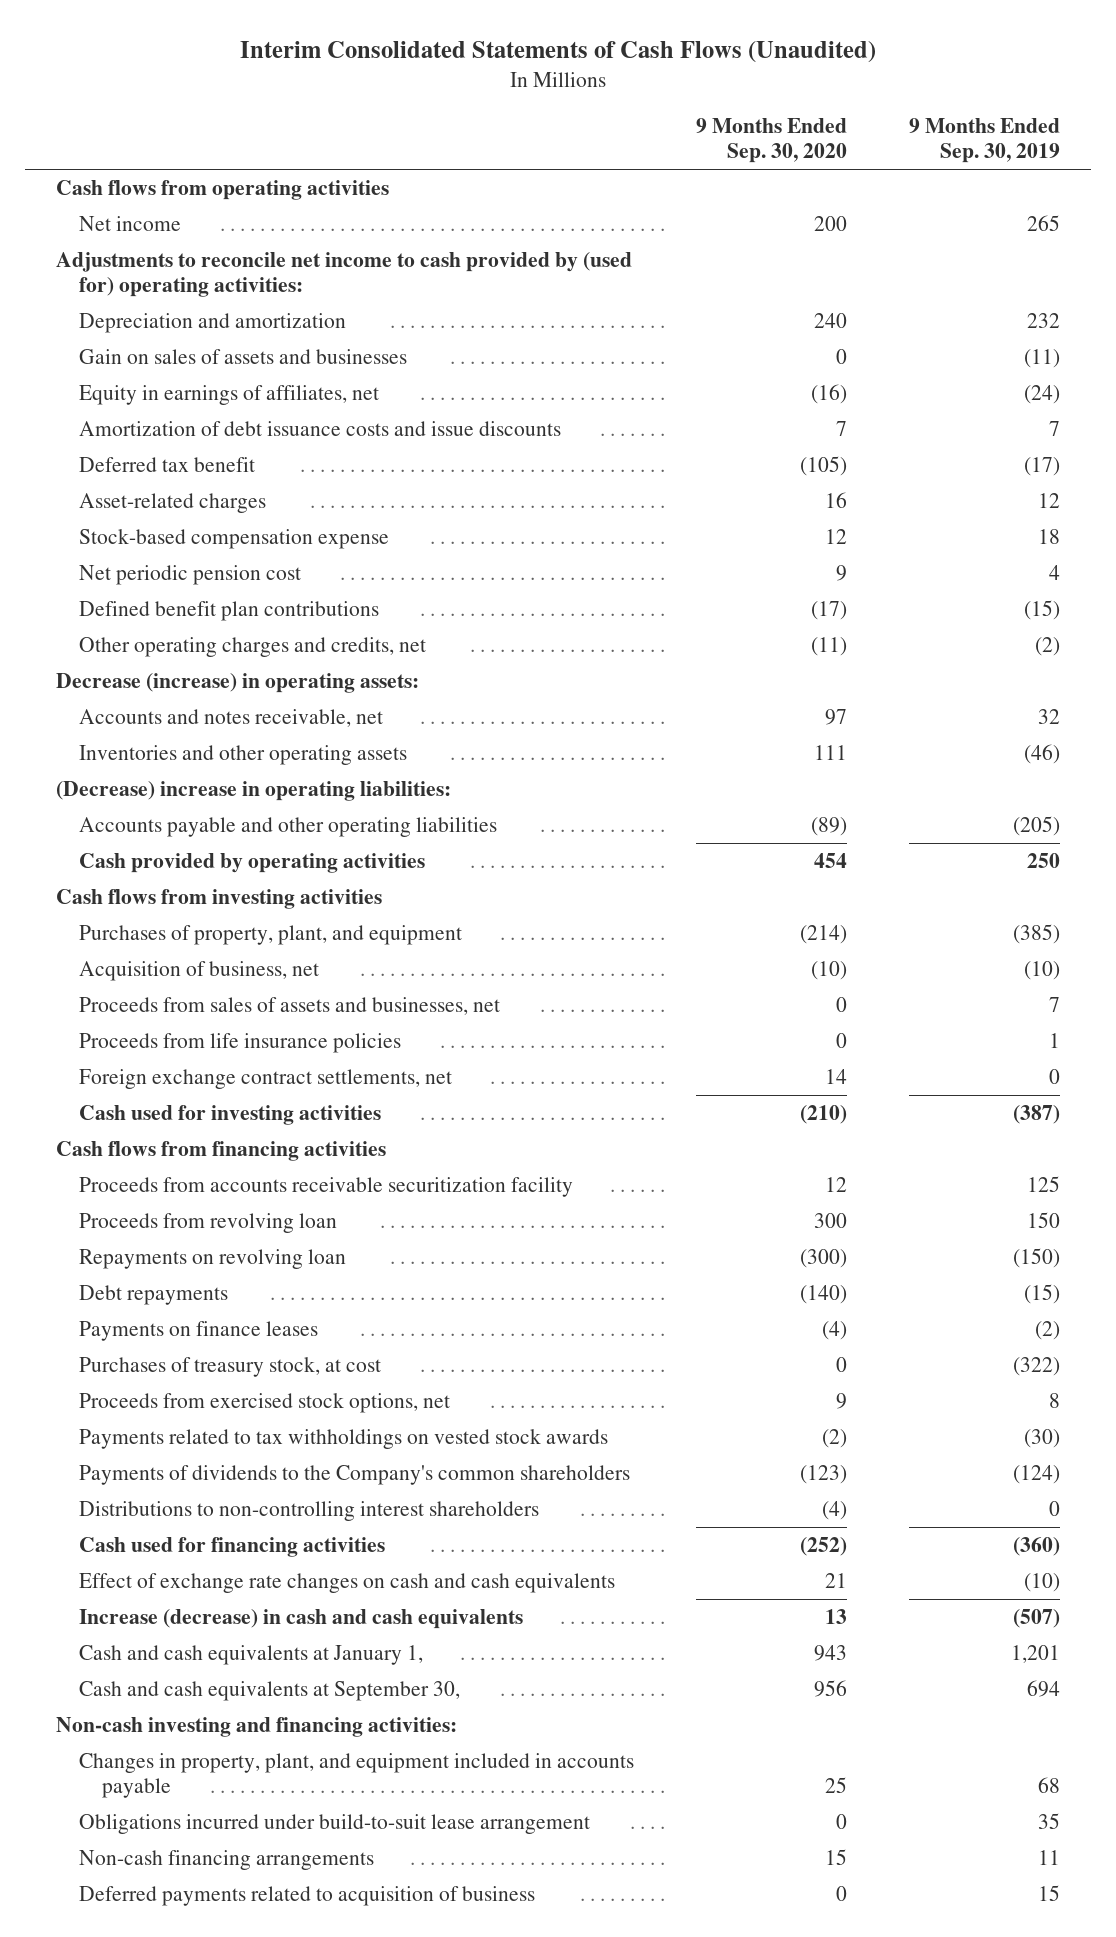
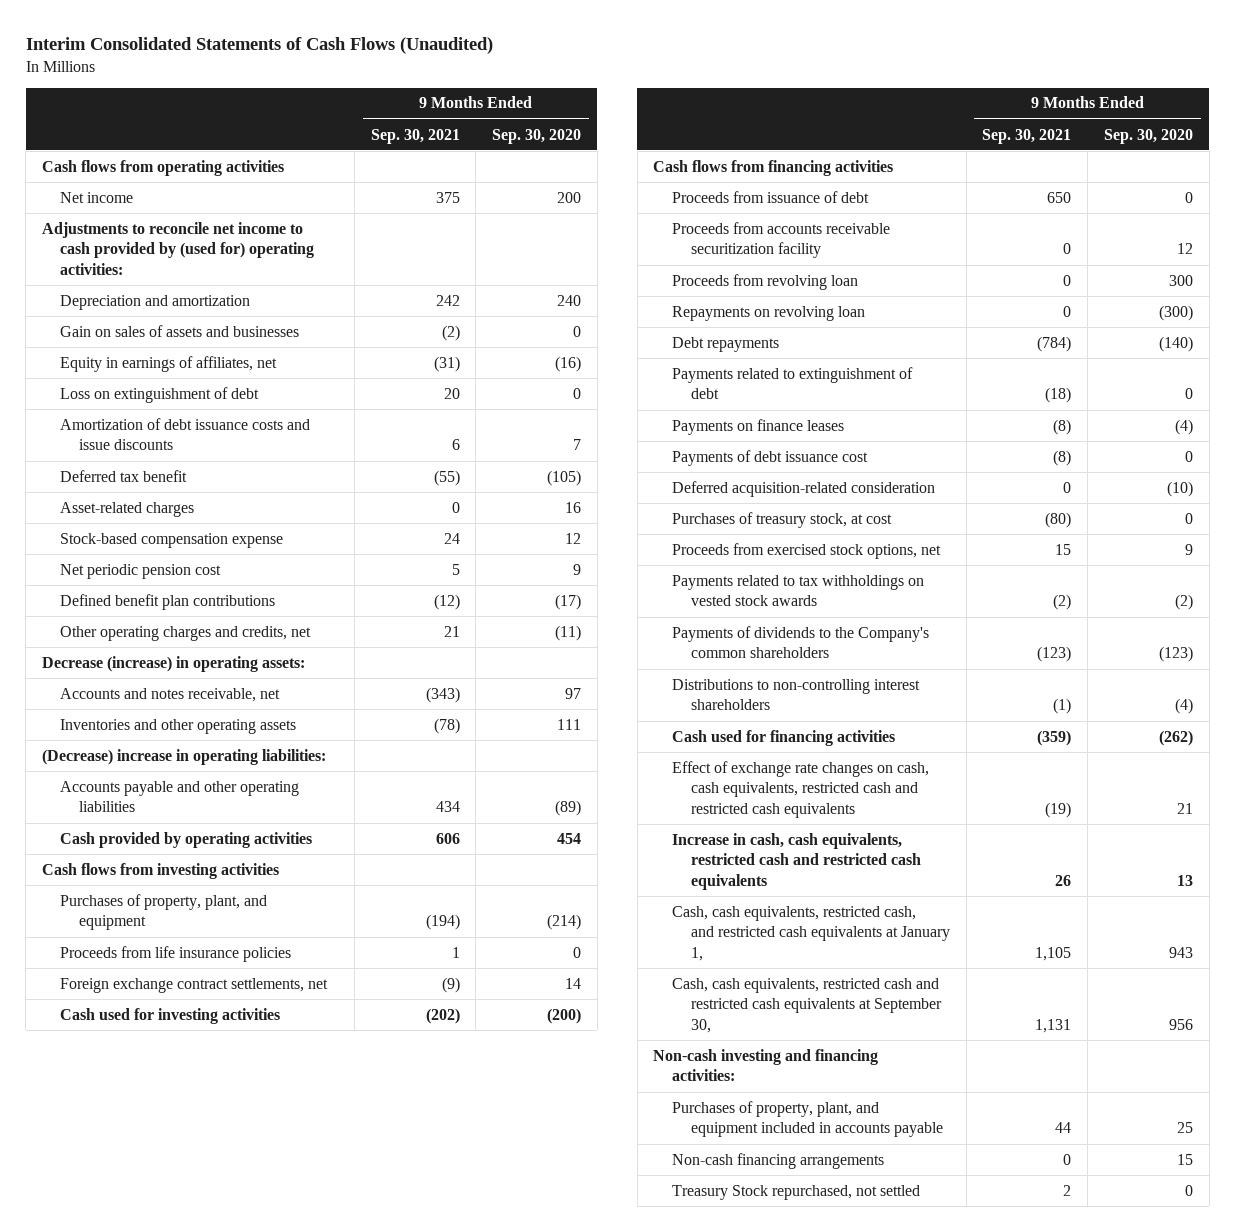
[908,118,1060,164] 9 Months Ended Sep. 30, 2019 -> none
none -> [370,128,460,144] Sep. 30, 2021
none -> [60,386,260,403] Loss on extinguishment of debt
[78,960,319,981] Acquisition of business, net -> none
[78,996,500,1015] Proceeds from sales of assets and businesses, net -> none
[799,1104,847,1124] (210) -> [547,1007,582,1024] (200)
none -> [672,190,870,203] Proceeds from issuance of debt
none -> [672,366,914,400] Payments related to extinguishment of debt
none -> [672,449,869,466] Payments of debt issuance cost
none -> [672,480,936,497] Deferred acquisition-related consideration
[799,1536,847,1556] (252) -> [1158,729,1193,746] (262)
[78,1572,615,1593] Effect of exchange rate changes on cash and cash equivalents -> [672,760,930,818] Effect of exchange rate changes on cash, cash equivalents, restricted cash and restricted cash equivalents
[78,1608,523,1629] Increase (decrease) in cash and cash equivalents -> [672,832,921,890] Increase in cash, cash equivalents, restricted cash and restricted cash equivalents
[78,1644,423,1665] Cash and cash equivalents at January 1, -> [672,905,950,961] Cash, cash equivalents, restricted cash, and restricted cash equivalents at January 1,
[78,1680,460,1701] Cash and cash equivalents at September 30, -> [672,977,942,1033] Cash, cash equivalents, restricted cash and restricted cash equivalents at September 30,
[78,1813,590,1834] Obligations incurred under build-to-suit lease arrangement -> none
[78,1752,634,1799] Changes in property, plant, and equipment included in accounts payable -> [672,1100,943,1138] Purchases of property, plant, and equipment included in accounts payable
[78,1885,535,1906] Deferred payments related to acquisition of business -> none
none -> [672,1184,921,1200] Treasury Stock repurchased, not settled

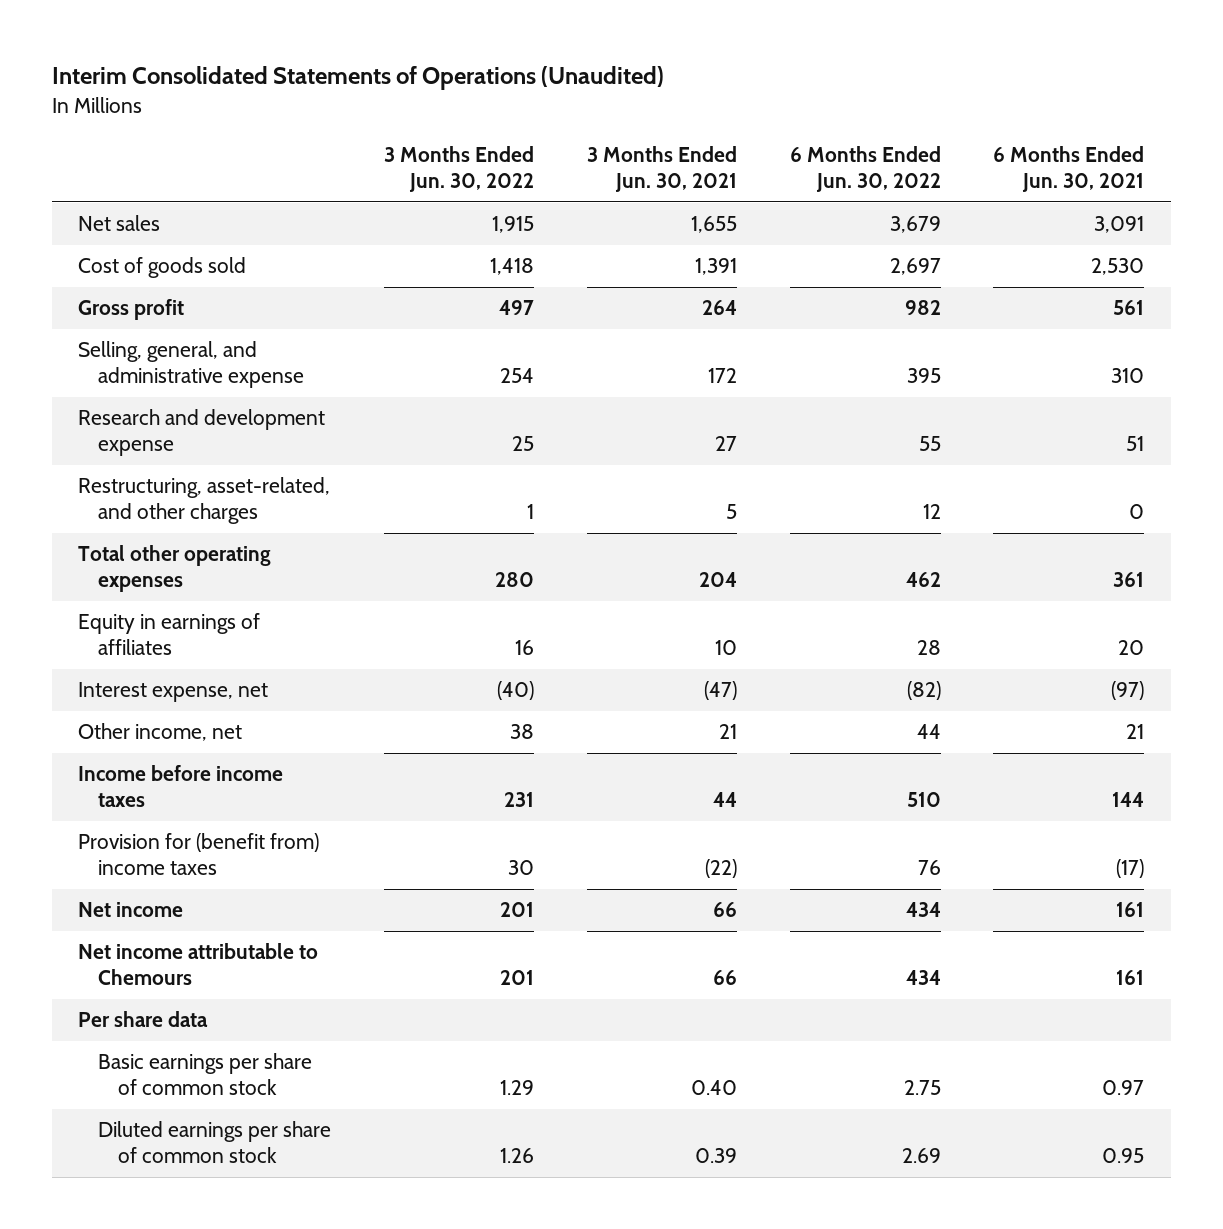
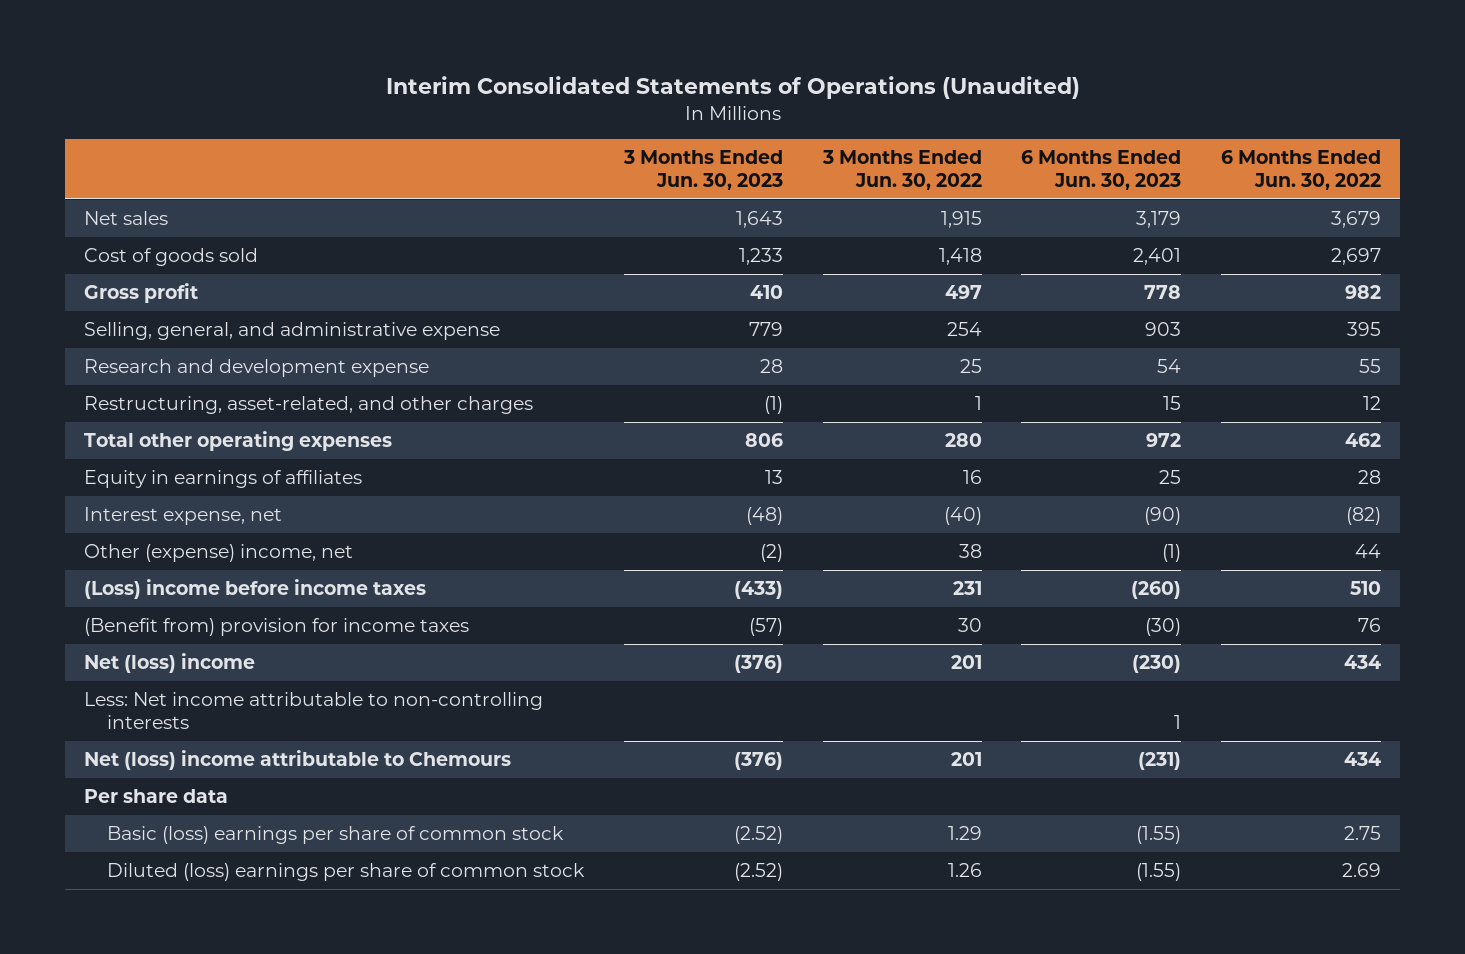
[586,145,737,192] 3 Months Ended Jun. 30, 2021 -> none
[993,145,1145,192] 6 Months Ended Jun. 30, 2021 -> none
none -> [622,150,783,191] 3 Months Ended Jun. 30, 2023
none -> [1021,150,1182,191] 6 Months Ended Jun. 30, 2023
[78,723,243,742] Other income, net -> [84,544,354,563] Other (expense) income, net
[78,765,284,808] Income before income taxes -> [84,579,427,600] (Loss) income before income taxes
[78,833,320,876] Provision for (benefit from) income taxes -> [84,618,470,637] (Benefit from) provision for income taxes
[78,902,184,918] Net income -> [84,653,256,674] Net (loss) income
none -> [84,692,544,729] Less: Net income attributable to non-controlling interests
[78,943,319,986] Net income attributable to Chemours -> [84,750,512,771] Net (loss) income attributable to Chemours
[98,1053,313,1096] Basic earnings per share of common stock -> [107,826,565,845] Basic (loss) earnings per share of common stock
[98,1121,332,1164] Diluted earnings per share of common stock -> [107,863,586,882] Diluted (loss) earnings per share of common stock

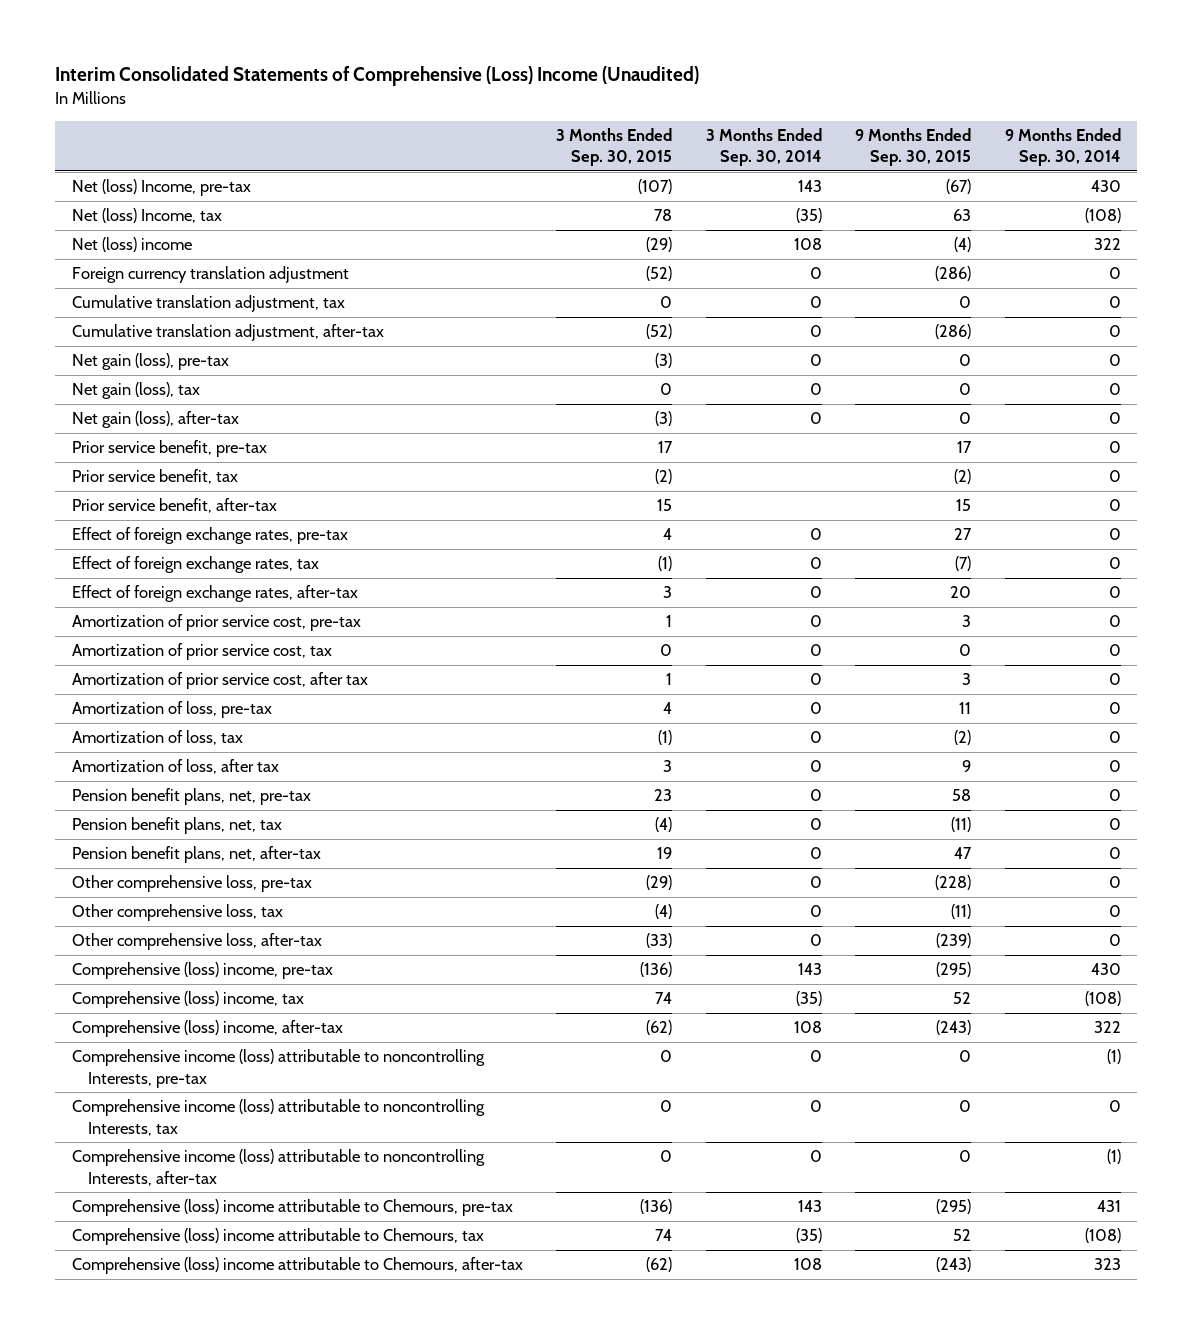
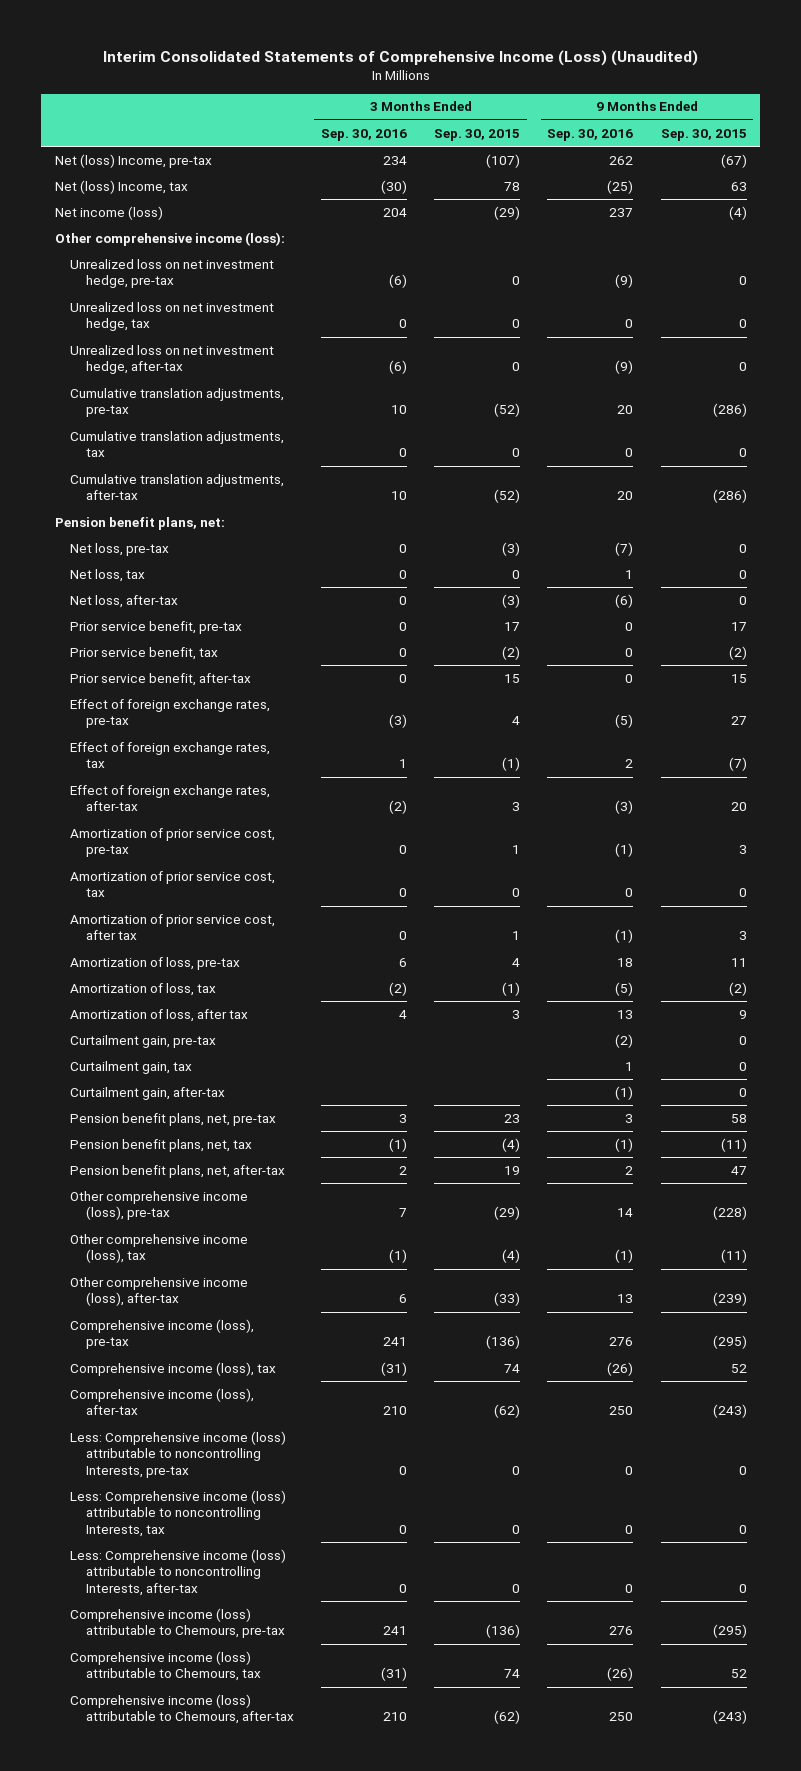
[55,66,700,87] Interim Consolidated Statements of Comprehensive (Loss) Income (Unaudited) -> [102,50,698,67] Interim Consolidated Statements of Comprehensive Income (Loss) (Unaudited)
[705,127,822,167] 3 Months Ended Sep. 30, 2014 -> none
[1004,127,1121,167] 9 Months Ended Sep. 30, 2014 -> none
none -> [320,128,407,141] Sep. 30, 2016
none -> [547,128,634,141] Sep. 30, 2016
[72,237,193,253] Net (loss) income -> [54,205,163,220] Net income (loss)
none -> [54,231,285,246] Other comprehensive income (loss):
none -> [70,258,275,289] Unrealized loss on net investment hedge, pre-tax
none -> [70,301,275,332] Unrealized loss on net investment hedge, tax
none -> [70,344,275,375] Unrealized loss on net investment hedge, after-tax
[72,266,350,284] Foreign currency translation adjustment -> [70,387,285,418] Cumulative translation adjustments, pre-tax
[72,295,346,313] Cumulative translation adjustment, tax -> [70,430,285,458] Cumulative translation adjustments, tax
[72,324,385,342] Cumulative translation adjustment, after-tax -> [70,473,285,501] Cumulative translation adjustments, after-tax
none -> [54,516,225,530] Pension benefit plans, net:
[72,353,230,371] Net gain (loss), pre-tax -> [70,542,170,556] Net loss, pre-tax
[72,382,201,400] Net gain (loss), tax -> [70,568,146,582] Net loss, tax
[72,411,240,429] Net gain (loss), after-tax -> [70,594,179,608] Net loss, after-tax
none -> [70,1034,217,1048] Curtailment gain, pre-tax
none -> [70,1060,193,1074] Curtailment gain, tax
none -> [70,1086,226,1100] Curtailment gain, after-tax
[72,875,313,893] Other comprehensive loss, pre-tax -> [70,1190,249,1221] Other comprehensive income (loss), pre-tax
[72,904,284,922] Other comprehensive loss, tax -> [70,1233,249,1264] Other comprehensive income (loss), tax
[72,933,323,951] Other comprehensive loss, after-tax -> [70,1276,249,1307] Other comprehensive income (loss), after-tax
[72,962,334,980] Comprehensive (loss) income, pre-tax -> [70,1318,255,1350] Comprehensive income (loss), pre-tax
[72,991,305,1009] Comprehensive (loss) income, tax -> [70,1361,277,1376] Comprehensive income (loss), tax
[72,1020,344,1038] Comprehensive (loss) income, after-tax -> [70,1387,255,1416] Comprehensive income (loss), after-tax
[72,1049,486,1088] Comprehensive income (loss) attributable to noncontrolling Interests, pre-tax -> [70,1430,287,1478] Less: Comprehensive income (loss) attributable to noncontrolling Interests, pre-tax
[72,1099,486,1136] Comprehensive income (loss) attributable to noncontrolling Interests, tax -> [70,1489,287,1537] Less: Comprehensive income (loss) attributable to noncontrolling Interests, tax
[72,1149,486,1186] Comprehensive income (loss) attributable to noncontrolling Interests, after-tax -> [70,1548,287,1596] Less: Comprehensive income (loss) attributable to noncontrolling Interests, after-tax
[72,1199,514,1217] Comprehensive (loss) income attributable to Chemours, pre-tax -> [70,1607,285,1639] Comprehensive income (loss) attributable to Chemours, pre-tax
[72,1228,485,1246] Comprehensive (loss) income attributable to Chemours, tax -> [70,1650,261,1682] Comprehensive income (loss) attributable to Chemours, tax
[72,1257,524,1275] Comprehensive (loss) income attributable to Chemours, after-tax -> [70,1693,294,1725] Comprehensive income (loss) attributable to Chemours, after-tax

